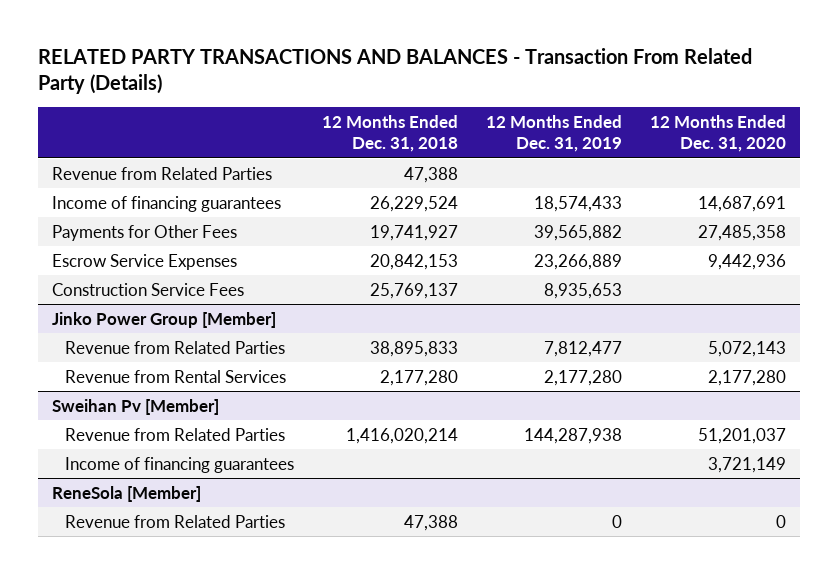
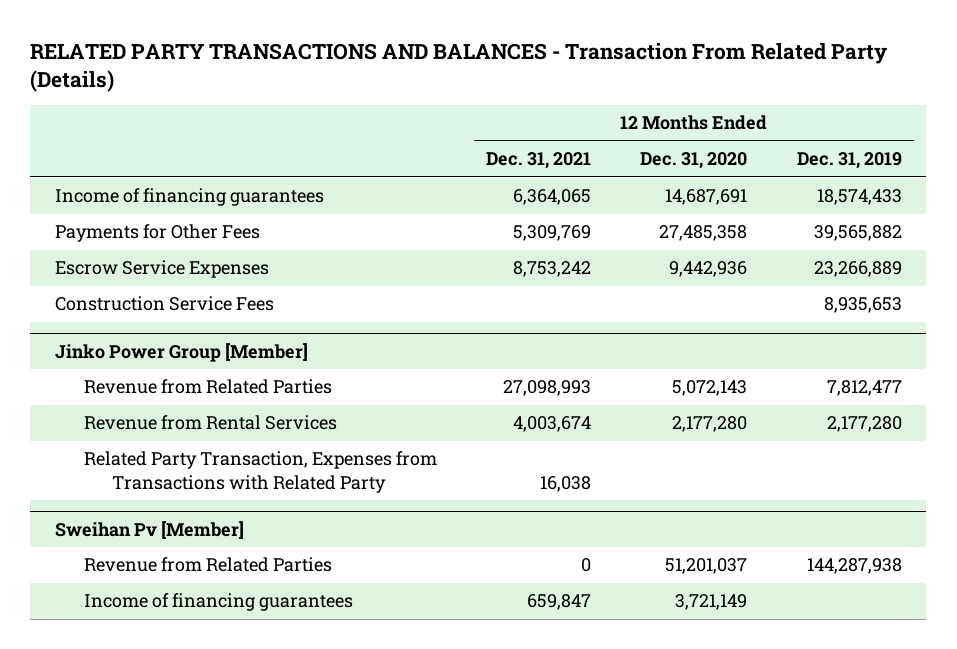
[322,115,459,153] 12 Months Ended Dec. 31, 2018 -> none
none -> [485,152,591,170] Dec. 31, 2021
[51,166,272,180] Revenue from Related Parties -> none
none -> [83,451,437,493] Related Party Transaction, Expenses from Transactions with Related Party
[51,485,201,502] ReneSola [Member] -> none
[65,514,286,528] Revenue from Related Parties -> none

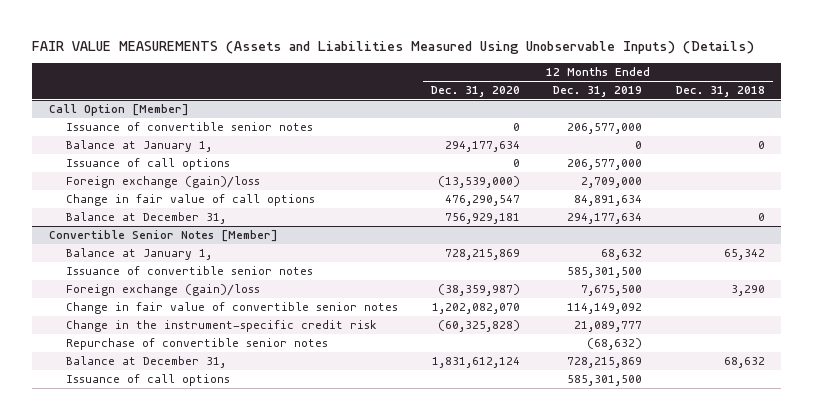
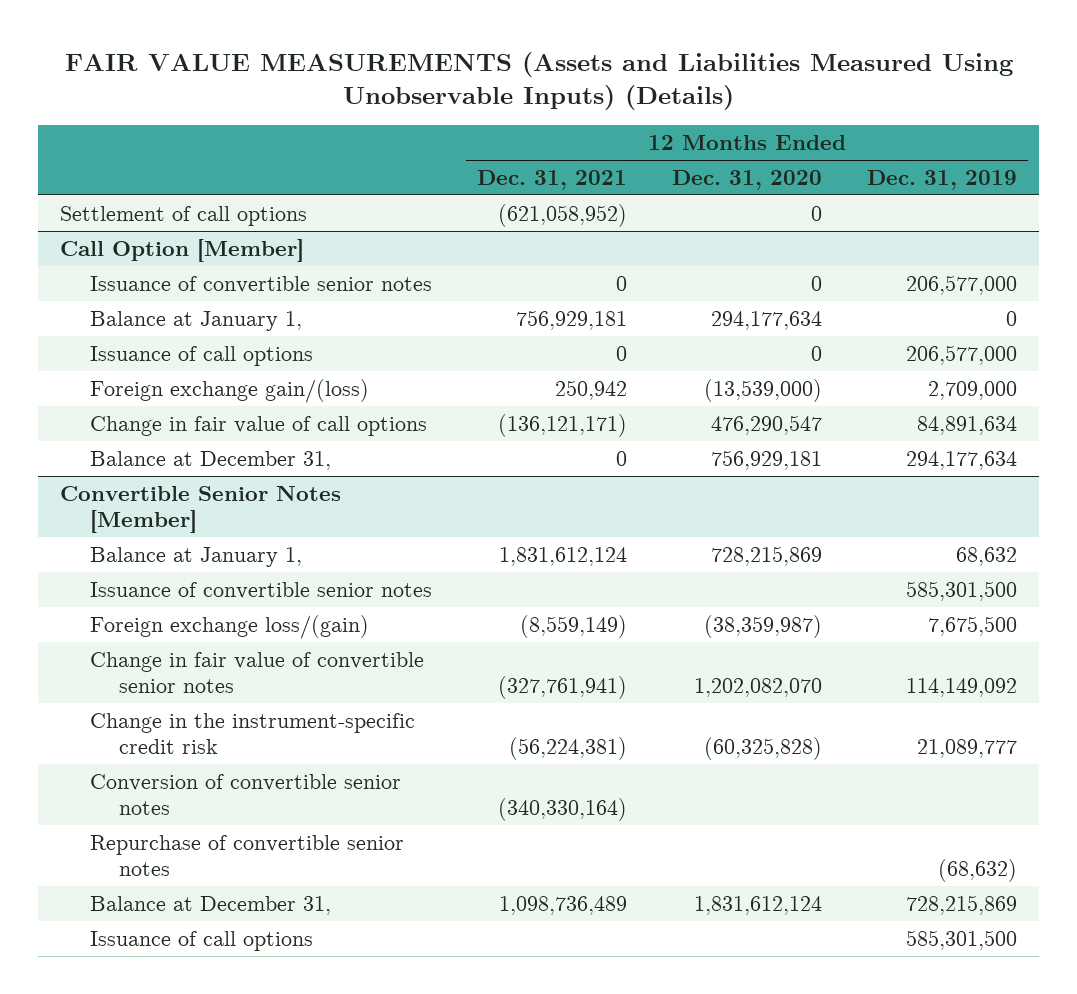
[675,86,765,98] Dec. 31, 2018 -> none
none -> [476,169,627,190] Dec. 31, 2021
none -> [60,205,308,226] Settlement of call options
[65,176,260,189] Foreign exchange (gain)/loss -> [89,378,369,403] Foreign exchange gain/(loss)
[65,284,260,297] Foreign exchange (gain)/loss -> [89,614,369,639] Foreign exchange loss/(gain)
none -> [89,773,401,815] Conversion of convertible senior notes

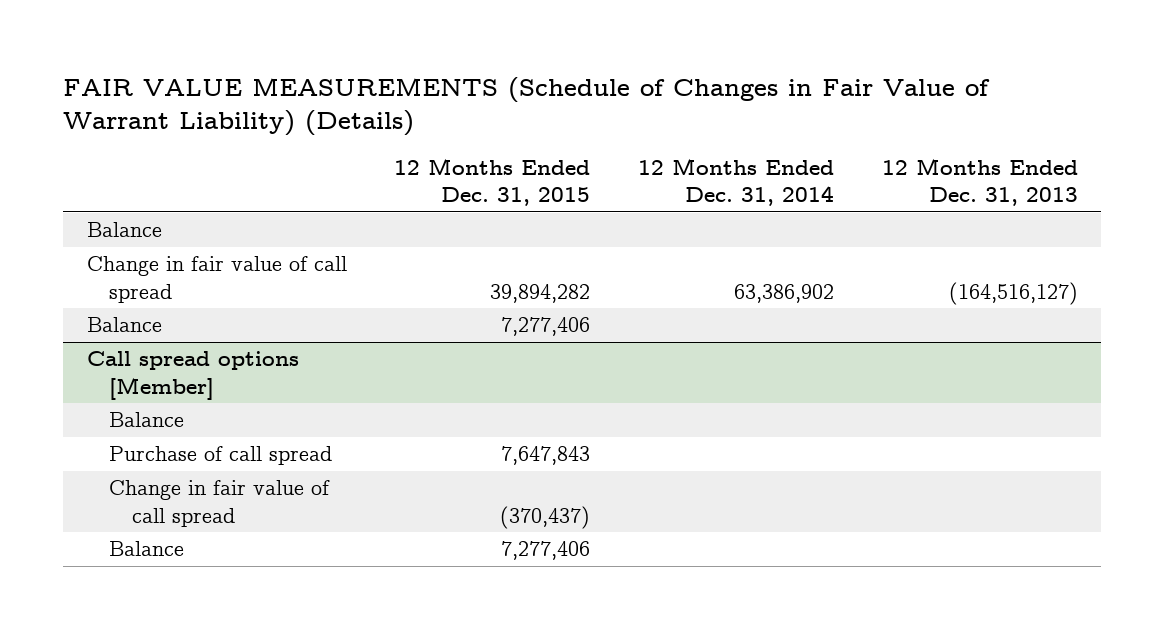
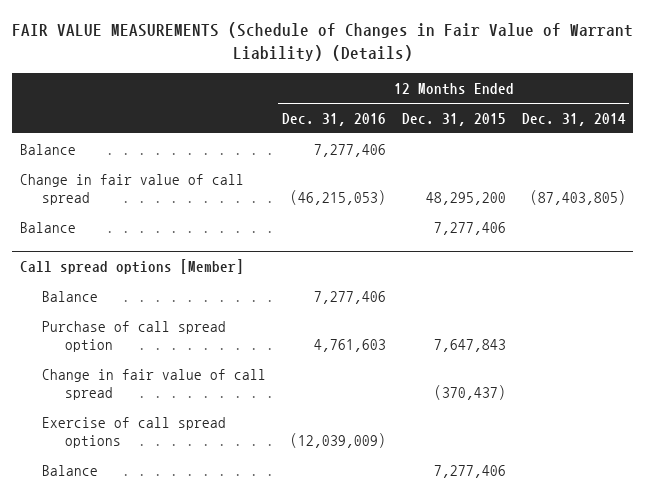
[881,157,1078,207] 12 Months Ended Dec. 31, 2013 -> none
none -> [282,112,387,126] Dec. 31, 2016
[490,283,591,303] 39,894,282 -> [425,191,506,205] 48,295,200
[733,283,834,303] 63,386,902 -> [529,189,626,205] (87,403,805)
[109,446,333,466] Purchase of call spread -> [42,320,227,352] Purchase of call spread option
none -> [42,416,227,448] Exercise of call spread options

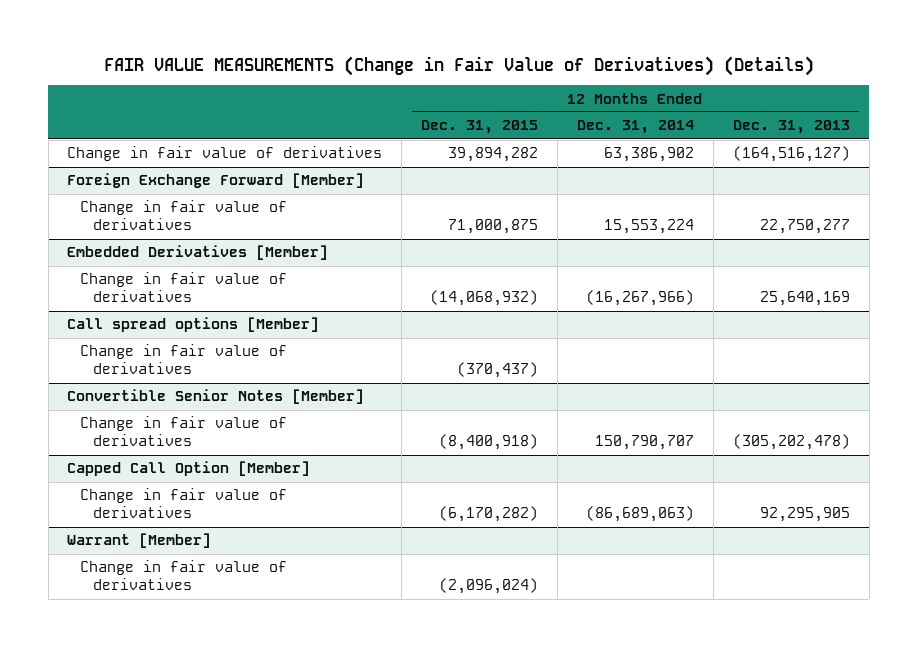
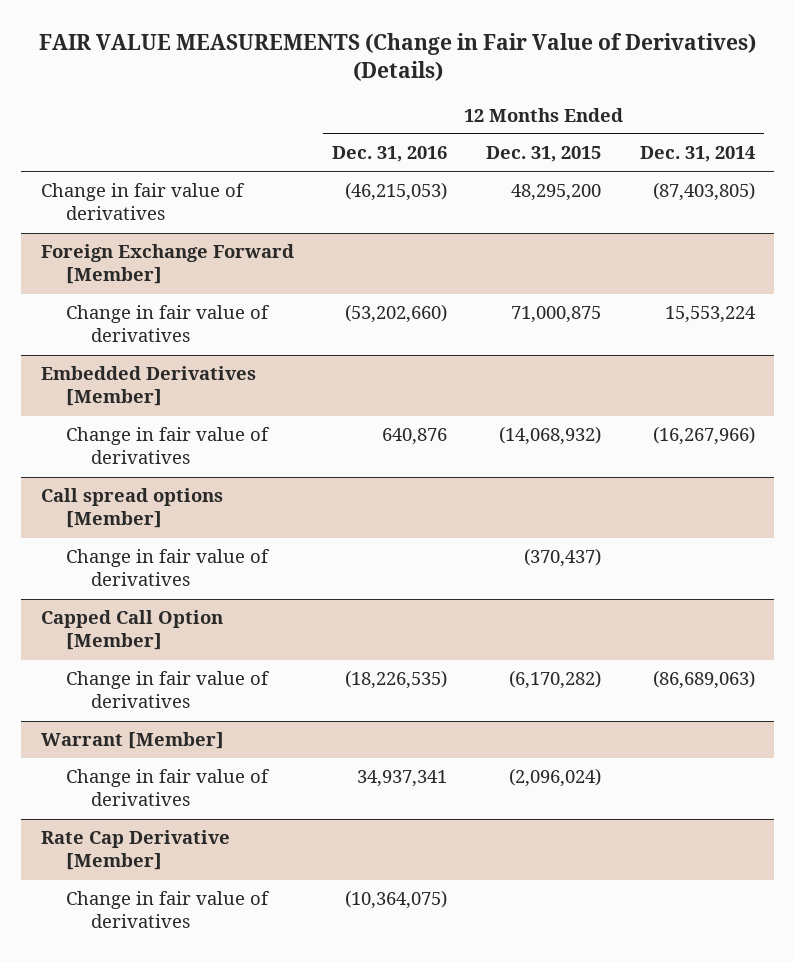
[732,120,850,135] Dec. 31, 2013 -> none
none -> [332,146,448,163] Dec. 31, 2016
[448,147,539,163] 39,894,282 -> [511,184,602,202] 48,295,200
[603,147,694,163] 63,386,902 -> [652,182,755,202] (87,403,805)
[67,389,365,405] Convertible Senior Notes [Member] -> none
[79,416,287,447] Change in fair value of derivatives -> none
none -> [40,830,230,871] Rate Cap Derivative [Member]
none -> [65,891,270,929] Change in fair value of derivatives

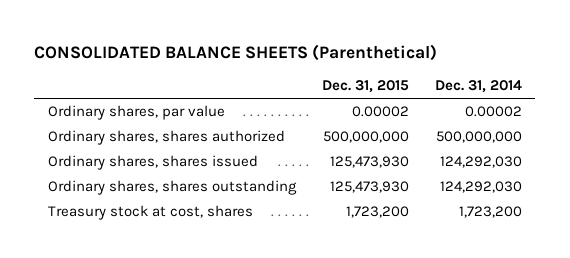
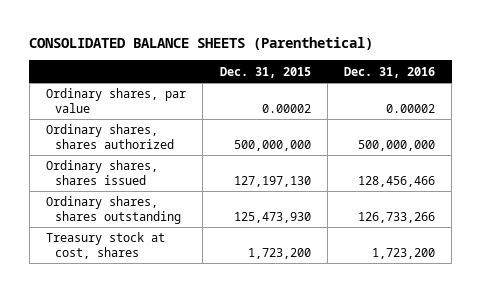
[434,80,522,94] Dec. 31, 2014 -> none
none -> [344,66,436,78] Dec. 31, 2016
[329,156,409,169] 125,473,930 -> [233,175,311,187] 127,197,130

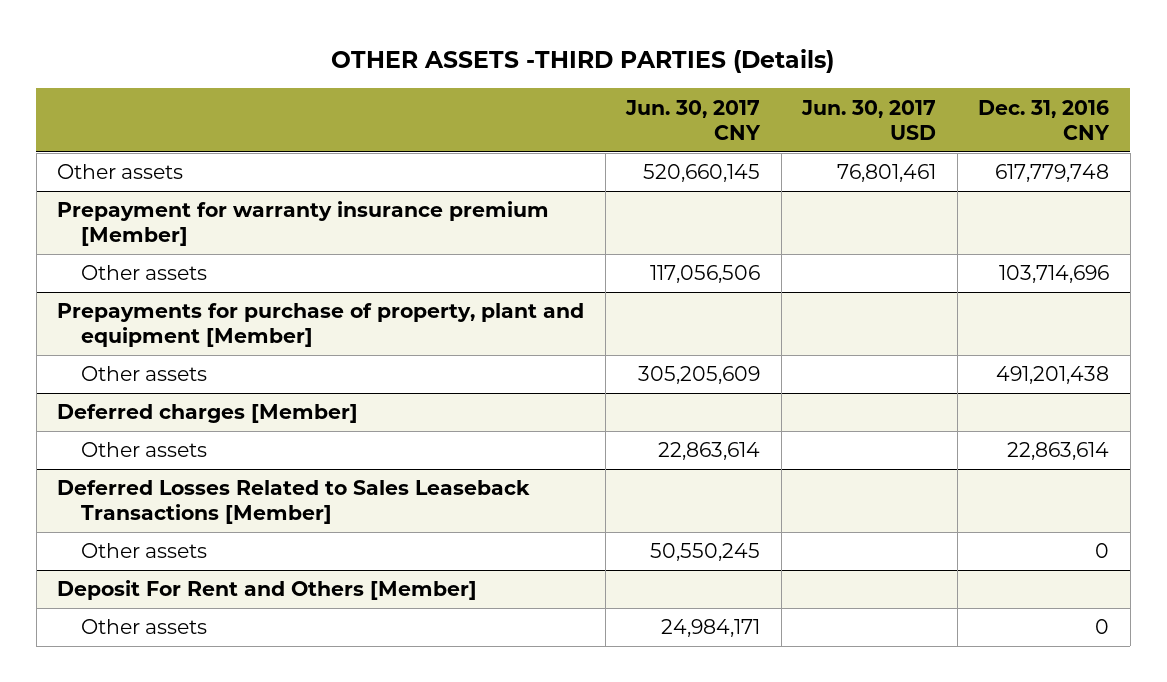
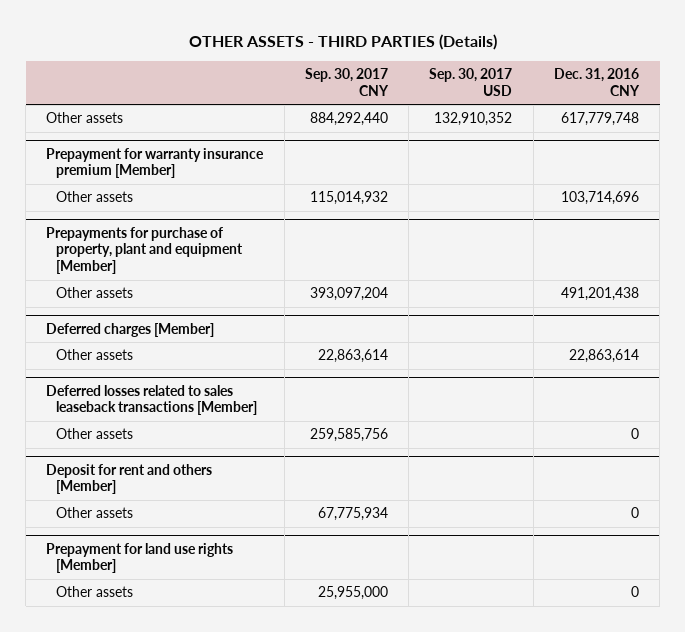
[331,49,835,74] OTHER ASSETS -THIRD PARTIES (Details) -> [188,34,497,51] OTHER ASSETS - THIRD PARTIES (Details)
[625,99,762,140] Jun. 30, 2017 CNY -> none
[801,99,937,140] Jun. 30, 2017 USD -> none
none -> [304,68,389,97] Sep. 30, 2017 CNY
none -> [429,68,513,97] Sep. 30, 2017 USD
[57,480,531,525] Deferred Losses Related to Sales Leaseback Transactions [Member] -> [46,384,258,416] Deferred losses related to sales leaseback transactions [Member]
[57,580,478,601] Deposit For Rent and Others [Member] -> [46,463,213,495] Deposit for rent and others [Member]
none -> [46,542,234,574] Prepayment for land use rights [Member]
none -> [56,586,134,598] Other assets

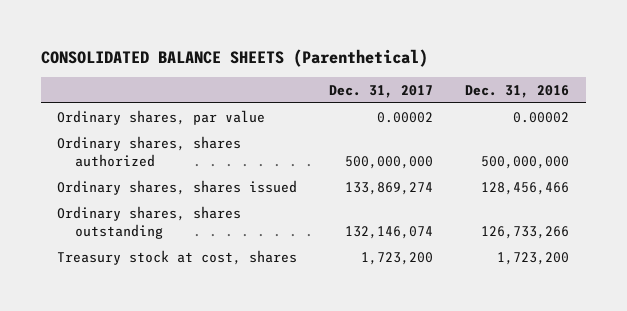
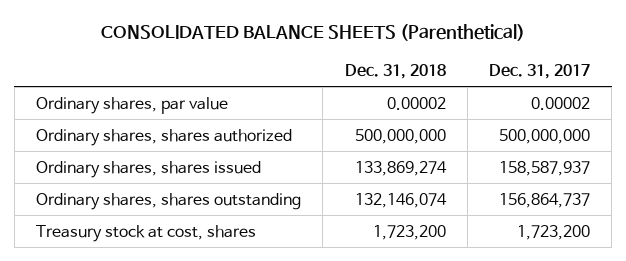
[465,85,570,99] Dec. 31, 2016 -> none
none -> [344,63,446,79] Dec. 31, 2018
[345,181,434,195] 133,869,274 -> [499,160,591,176] 158,587,937
[345,226,434,240] 132,146,074 -> [499,192,591,208] 156,864,737

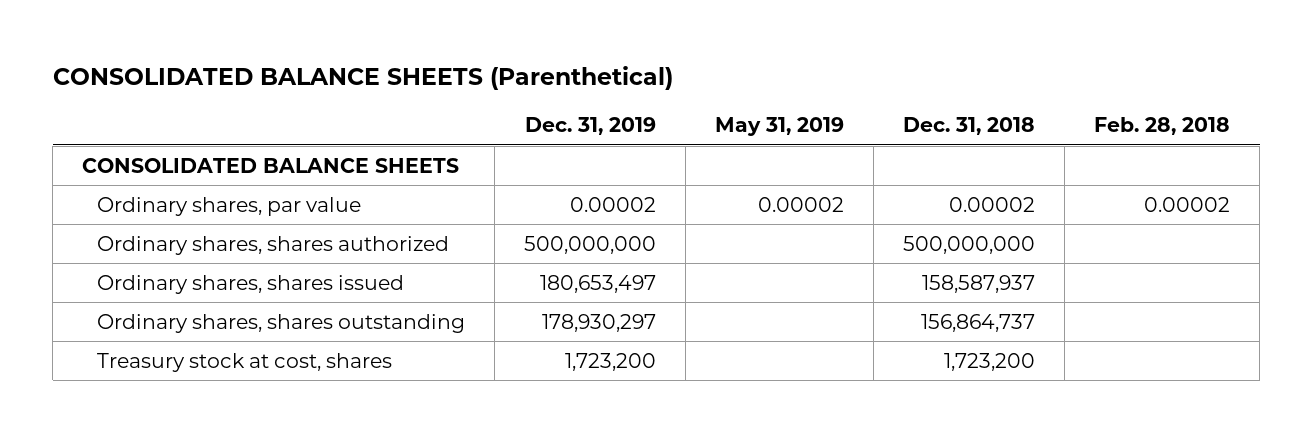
[489,63,591,79] Dec. 31, 2017 -> none
none -> [524,117,656,136] Dec. 31, 2019
none -> [715,117,845,137] May 31, 2019
none -> [1094,117,1231,136] Feb. 28, 2018
none -> [82,157,460,173] CONSOLIDATED BALANCE SHEETS
[354,160,447,176] 133,869,274 -> [922,274,1036,293] 158,587,937
[354,192,447,208] 132,146,074 -> [921,313,1036,332] 156,864,737

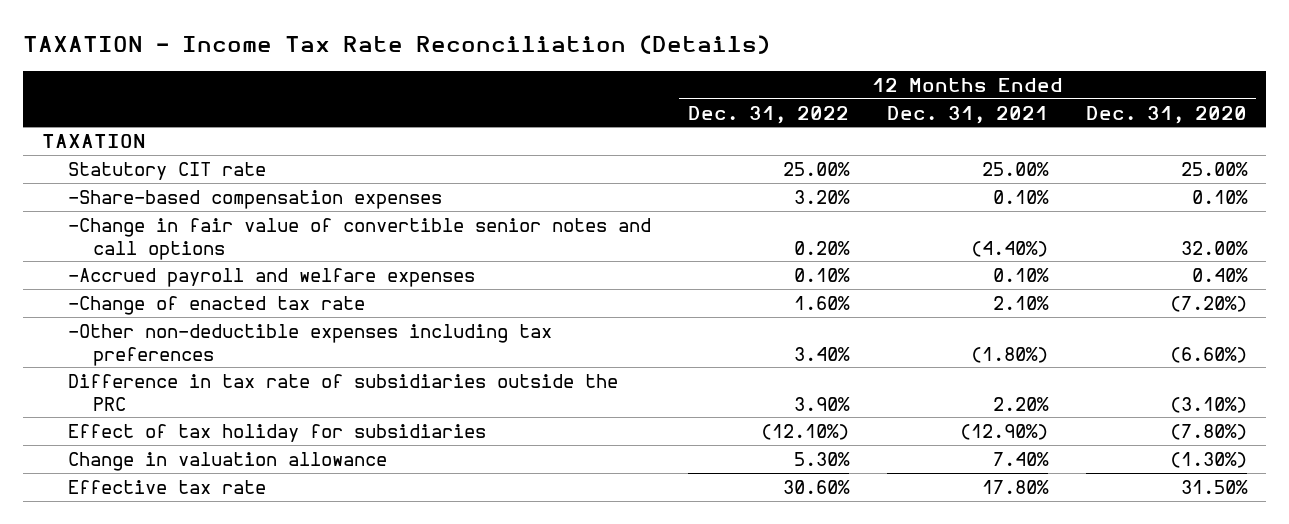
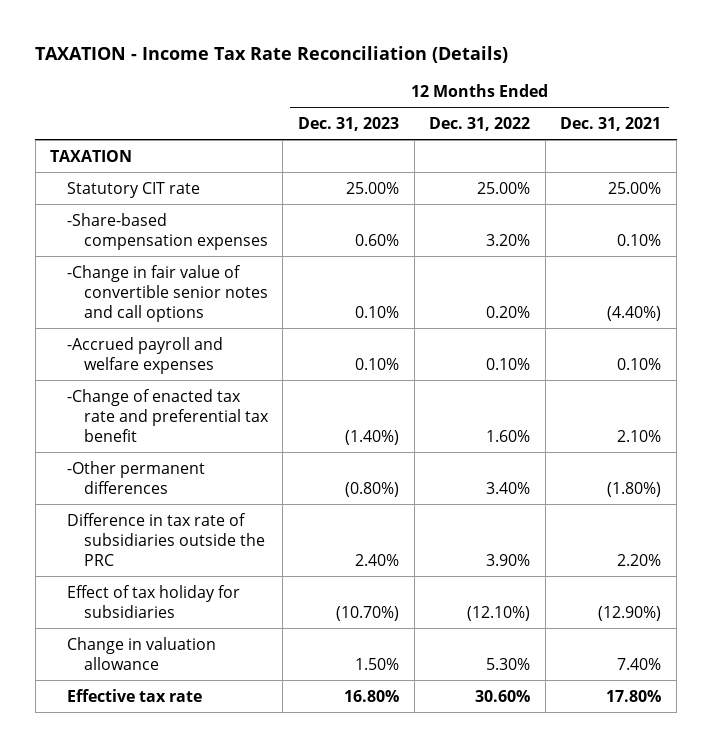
[1085,105,1247,124] Dec. 31, 2020 -> none
none -> [297,117,399,132] Dec. 31, 2023
[67,295,365,315] -Change of enacted tax rate -> [67,388,269,443] -Change of enacted tax rate and preferential tax benefit
[67,323,552,366] -Other non-deductible expenses including tax preferences -> [67,460,206,494] -Other permanent differences

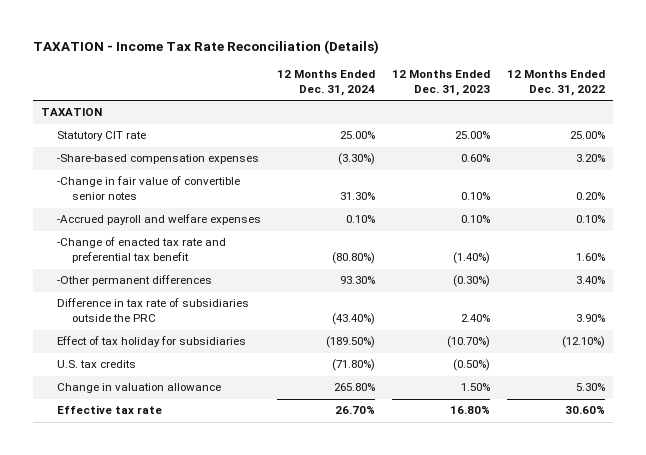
[560,117,662,132] Dec. 31, 2021 -> none
none -> [277,70,376,97] 12 Months Ended Dec. 31, 2024
[67,264,268,323] -Change in fair value of convertible senior notes and call options -> [56,176,240,201] -Change in fair value of convertible senior notes
[344,481,399,497] (0.80%) -> [453,275,491,288] (0.30%)
none -> [56,360,136,369] U.S. tax credits

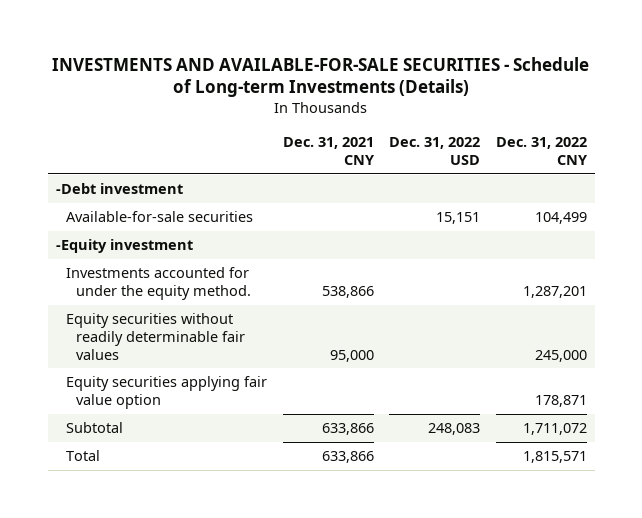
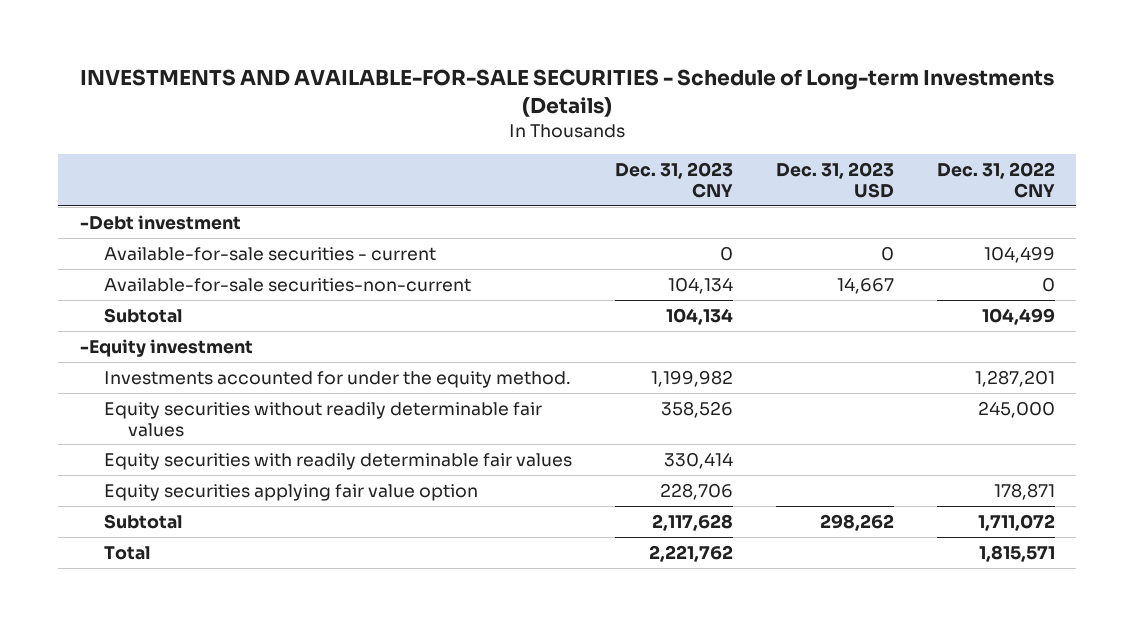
[282,137,375,165] Dec. 31, 2021 CNY -> none
[389,137,481,165] Dec. 31, 2022 USD -> none
none -> [614,162,733,198] Dec. 31, 2023 CNY
none -> [775,162,894,198] Dec. 31, 2023 USD
none -> [103,246,436,261] Available-for-sale securities - current
none -> [103,277,471,292] Available-for-sale securities-non-current
[65,211,253,223] Available-for-sale securities -> [103,307,183,323] Subtotal
none -> [103,452,572,470] Equity securities with readily determinable fair values

